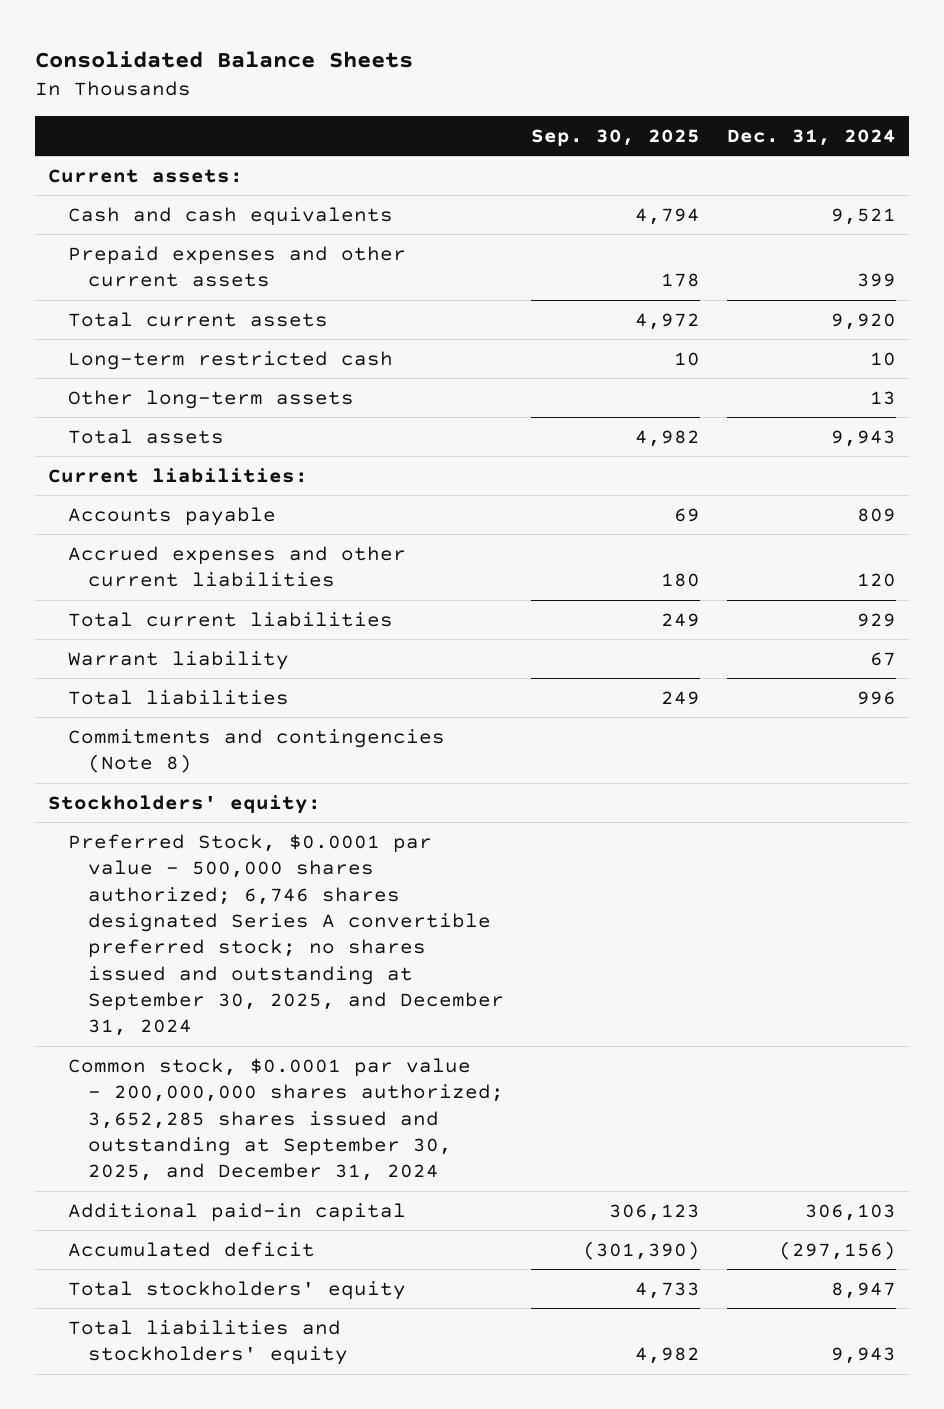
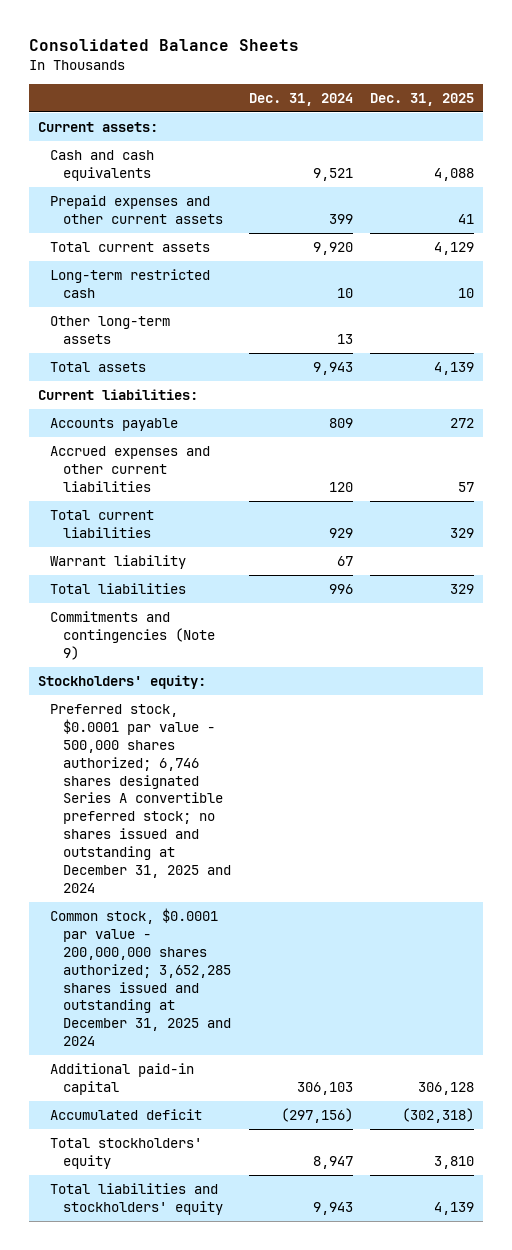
[530,128,700,146] Sep. 30, 2025 -> none
none -> [370,92,475,106] Dec. 31, 2025
[67,728,445,774] Commitments and contingencies (Note 8) -> [50,611,215,660] Commitments and contingencies (Note 9)
[67,833,504,1037] Preferred Stock, $0.0001 par value - 500,000 shares authorized; 6,746 shares designated Series A convertible preferred stock; no shares issued and outstanding at September 30, 2025, and December 31, 2024 -> [50,704,231,893] Preferred stock, $0.0001 par value - 500,000 shares authorized; 6,746 shares designated Series A convertible preferred stock; no shares issued and outstanding at December 31, 2025 and 2024
[67,1057,504,1182] Common stock, $0.0001 par value - 200,000,000 shares authorized; 3,652,285 shares issued and outstanding at September 30, 2025, and December 31, 2024 -> [50,908,231,1047] Common stock, $0.0001 par value - 200,000,000 shares authorized; 3,652,285 shares issued and outstanding at December 31, 2025 and 2024

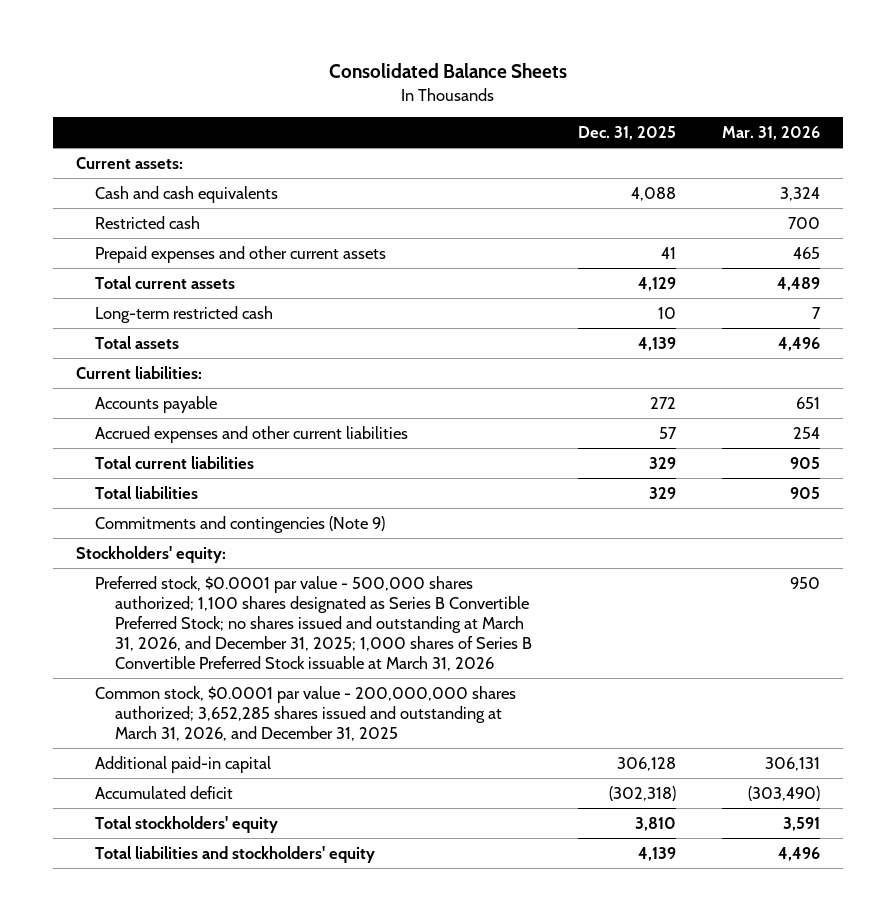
[248,92,353,106] Dec. 31, 2024 -> none
none -> [722,125,821,140] Mar. 31, 2026
none -> [95,215,201,229] Restricted cash
[50,316,171,345] Other long-term assets -> none
[50,555,187,570] Warrant liability -> none
[50,704,231,893] Preferred stock, $0.0001 par value - 500,000 shares authorized; 6,746 shares designated Series A convertible preferred stock; no shares issued and outstanding at December 31, 2025 and 2024 -> [95,575,533,671] Preferred stock, $0.0001 par value - 500,000 shares authorized; 1,100 shares designated as Series B Convertible Preferred Stock; no shares issued and outstanding at March 31, 2026, and December 31, 2025; 1,000 shares of Series B Convertible Preferred Stock issuable at March 31, 2026
[50,908,231,1047] Common stock, $0.0001 par value - 200,000,000 shares authorized; 3,652,285 shares issued and outstanding at December 31, 2025 and 2024 -> [95,685,517,741] Common stock, $0.0001 par value - 200,000,000 shares authorized; 3,652,285 shares issued and outstanding at March 31, 2026, and December 31, 2025

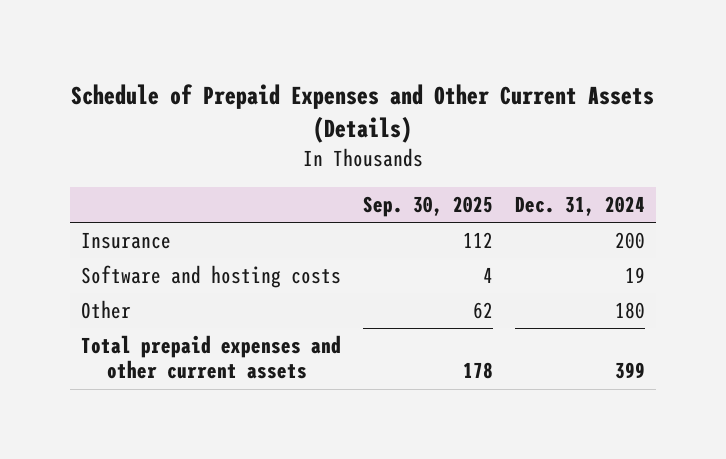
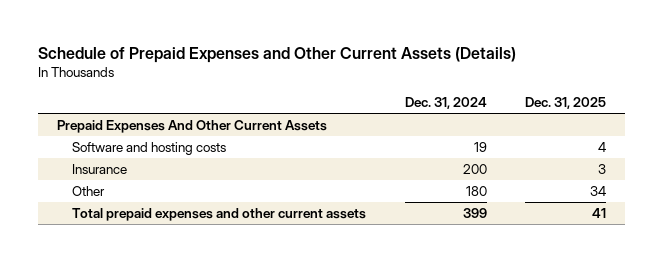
[363,196,494,218] Sep. 30, 2025 -> none
none -> [524,97,606,110] Dec. 31, 2025
none -> [56,120,327,134] Prepaid Expenses And Other Current Assets
[81,232,172,250] Insurance -> [72,164,128,175] Insurance

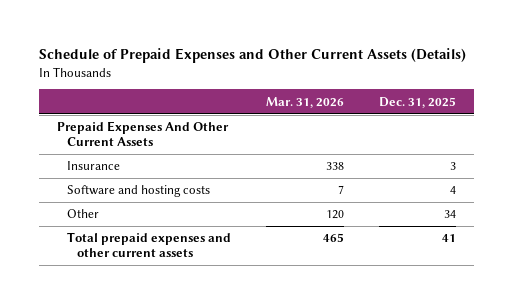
[404,97,487,110] Dec. 31, 2024 -> none
none -> [265,96,344,108] Mar. 31, 2026
[72,142,227,156] Software and hosting costs -> [66,185,210,198] Software and hosting costs

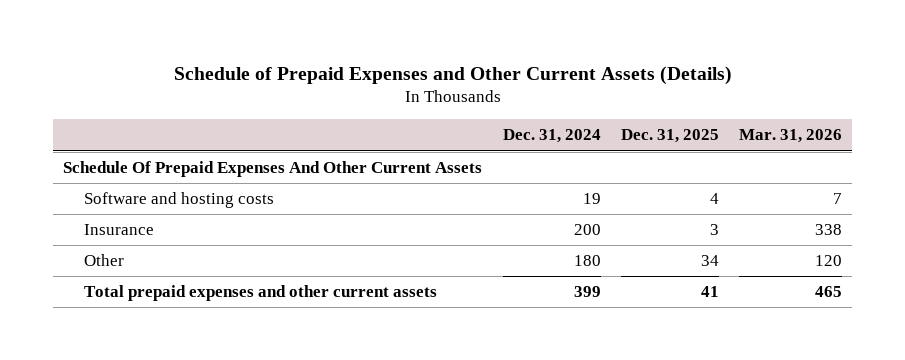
none -> [502,129,601,144] Dec. 31, 2024
[56,121,229,147] Prepaid Expenses And Other Current Assets -> [63,161,483,178] Schedule Of Prepaid Expenses And Other Current Assets
[66,161,120,171] Insurance -> [83,224,154,236] Insurance

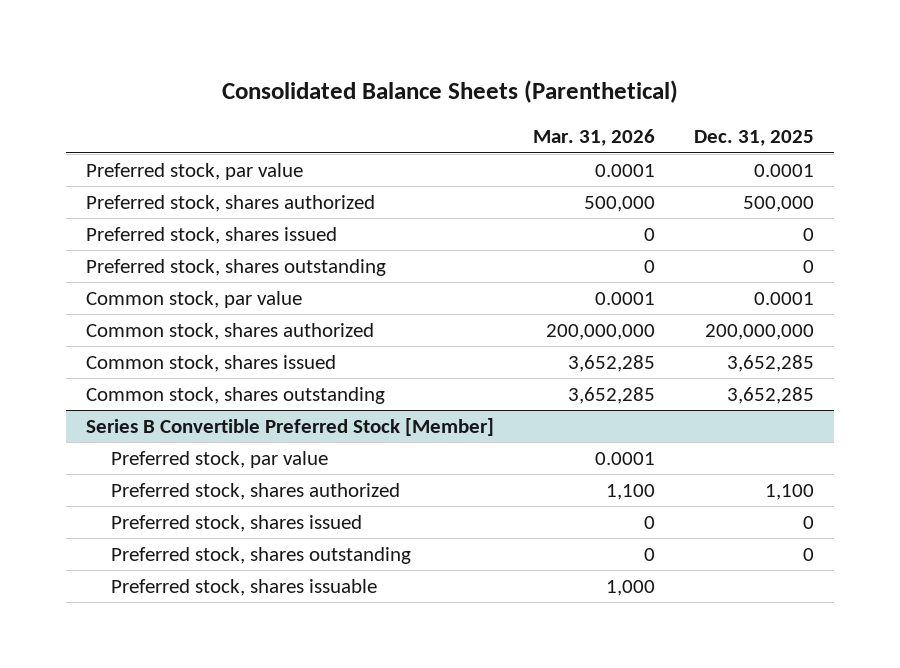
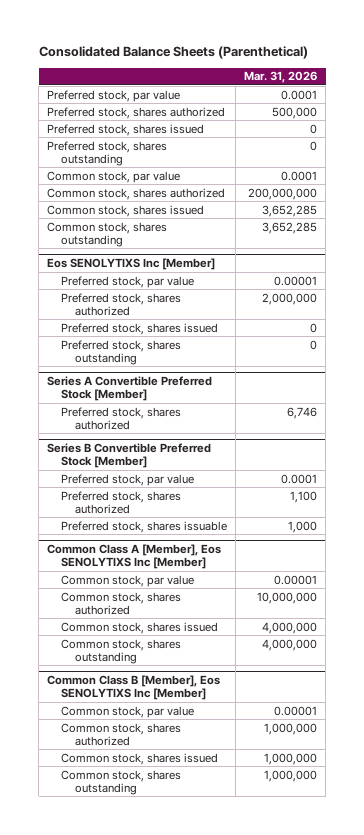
[694,130,815,147] Dec. 31, 2025 -> none
none -> [47,258,216,271] Eos SENOLYTIXS Inc [Member]
none -> [61,275,195,288] Preferred stock, par value
none -> [61,292,182,316] Preferred stock, shares authorized
none -> [61,322,219,335] Preferred stock, shares issued
none -> [61,339,182,365] Preferred stock, shares outstanding
none -> [47,376,213,402] Series A Convertible Preferred Stock [Member]
none -> [61,406,182,430] Preferred stock, shares authorized
[111,515,363,533] Preferred stock, shares issued -> none
[111,547,412,565] Preferred stock, shares outstanding -> none
none -> [47,544,222,570] Common Class A [Member], Eos SENOLYTIXS Inc [Member]
none -> [61,574,195,587] Common stock, par value
none -> [61,591,182,615] Common stock, shares authorized
none -> [61,621,219,634] Common stock, shares issued
none -> [61,638,182,664] Common stock, shares outstanding
none -> [47,675,221,701] Common Class B [Member], Eos SENOLYTIXS Inc [Member]
none -> [61,705,195,718] Common stock, par value
none -> [61,722,182,746] Common stock, shares authorized
none -> [61,752,219,765] Common stock, shares issued
none -> [61,769,182,795] Common stock, shares outstanding

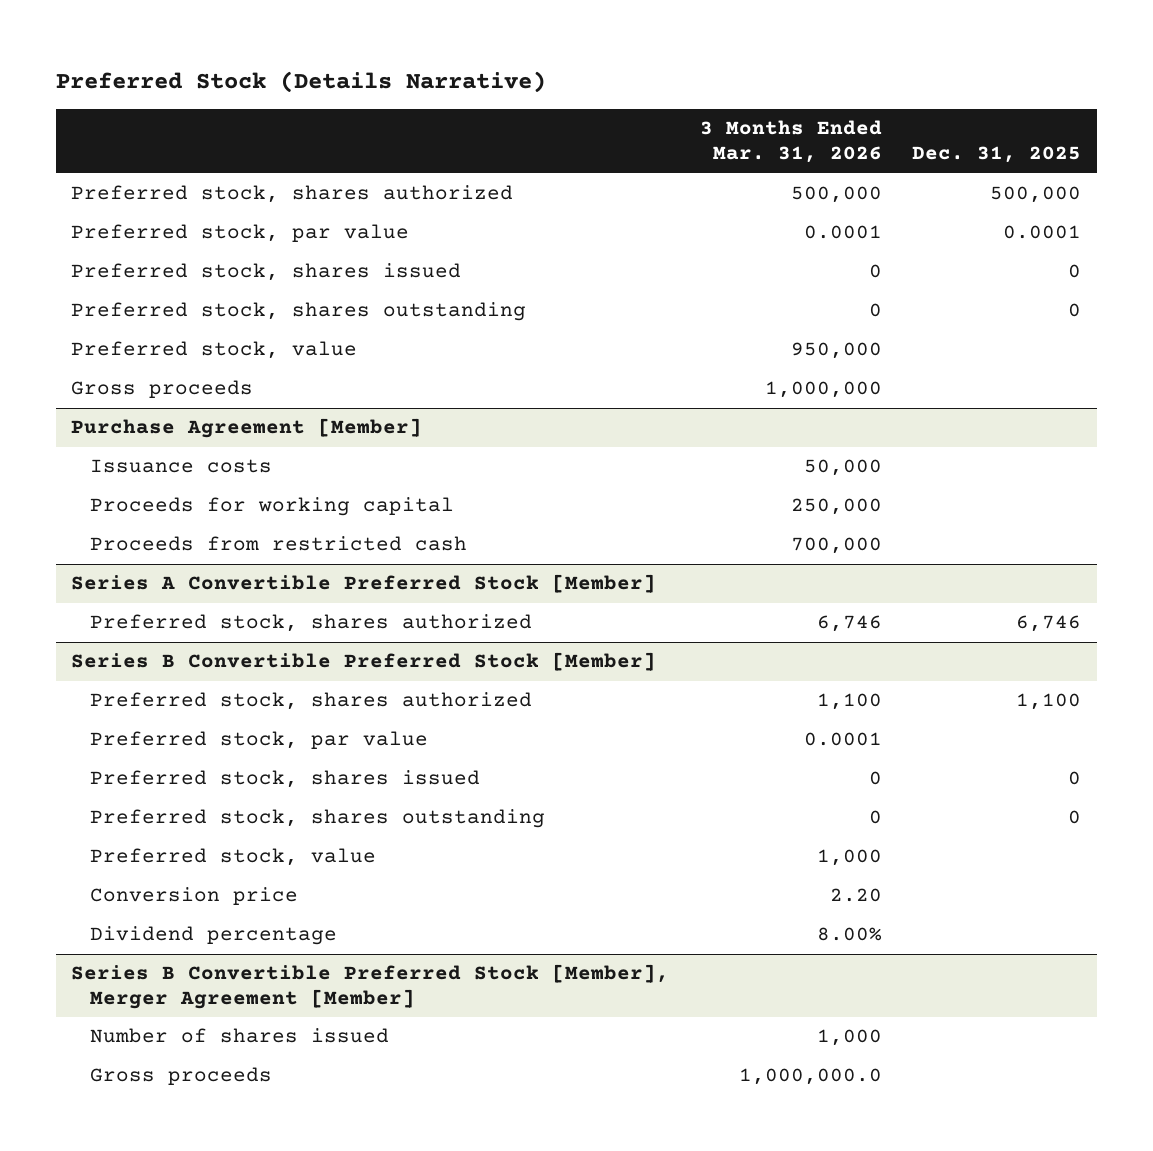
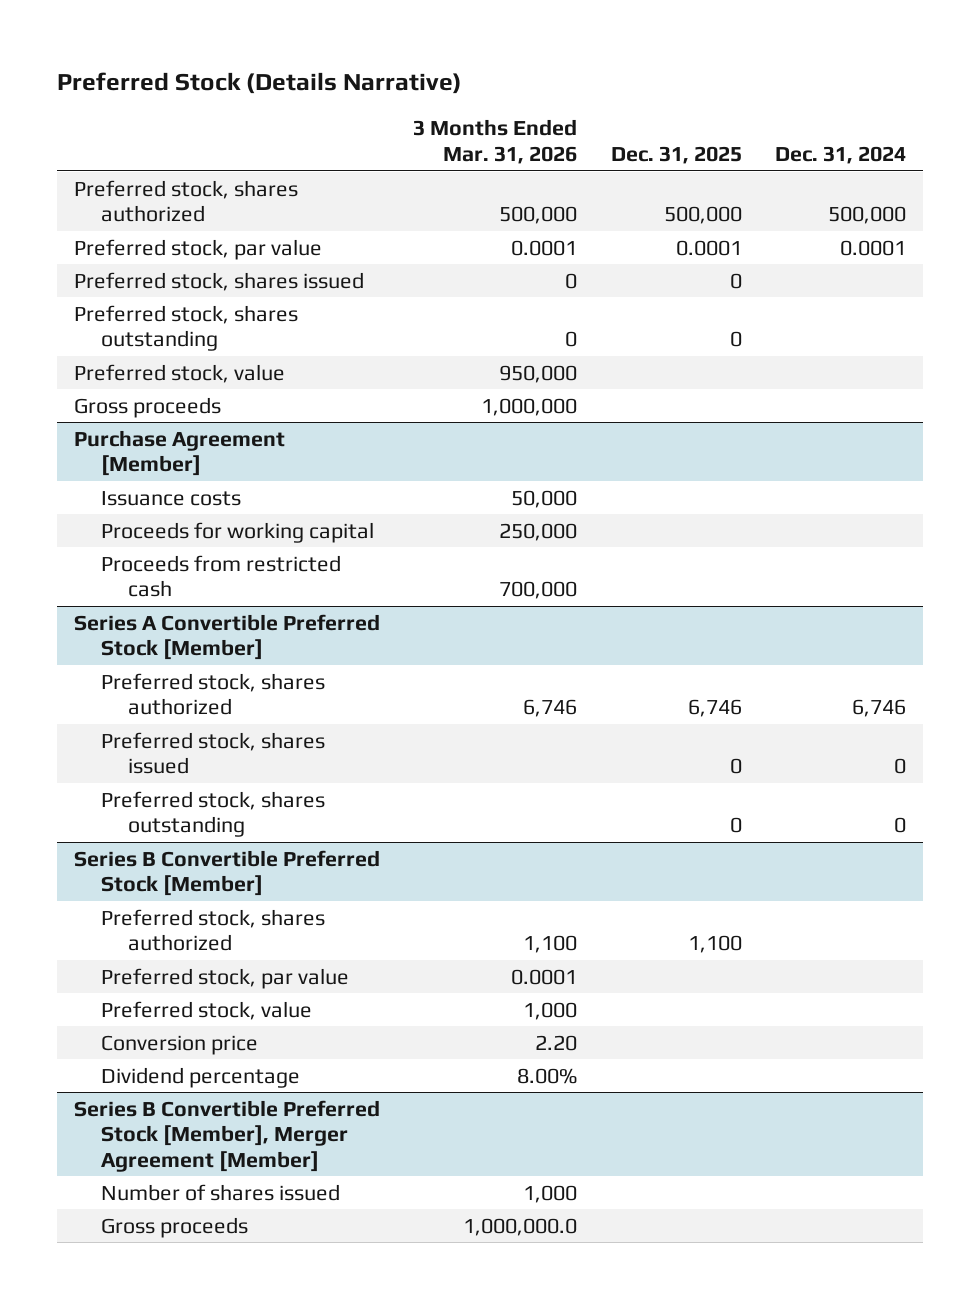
none -> [775,146,907,165] Dec. 31, 2024
none -> [101,731,326,775] Preferred stock, shares issued
none -> [101,790,326,838] Preferred stock, shares outstanding
[90,770,481,789] Preferred stock, shares issued -> none
[90,809,546,829] Preferred stock, shares outstanding -> none

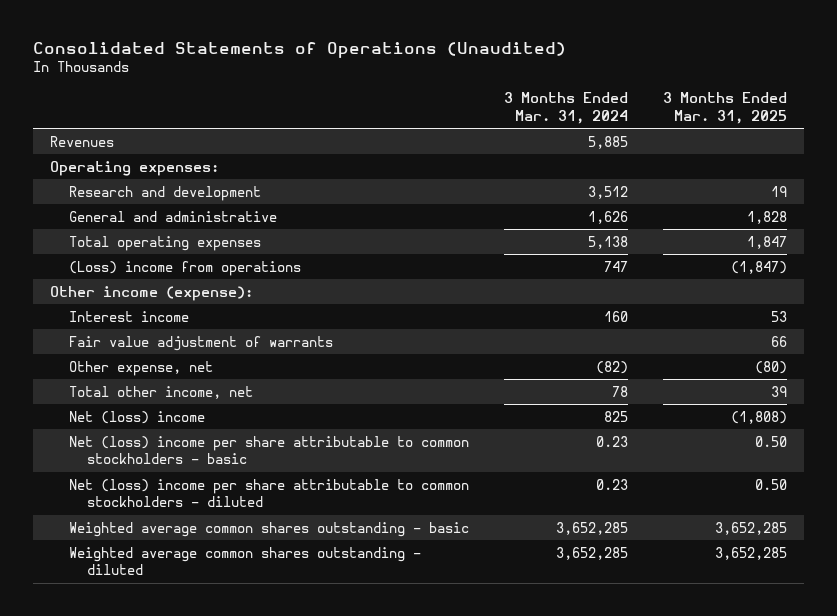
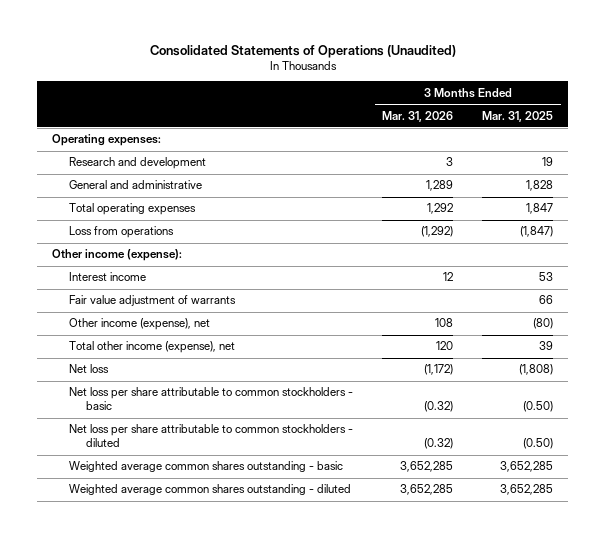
[503,92,628,124] 3 Months Ended Mar. 31, 2024 -> none
none -> [382,110,454,122] Mar. 31, 2026
[50,135,115,147] Revenues -> none
[68,260,301,276] (Loss) income from operations -> [68,226,174,239] Loss from operations
[68,360,213,376] Other expense, net -> [68,318,210,331] Other income (expense), net
[68,385,253,399] Total other income, net -> [68,341,235,354] Total other income (expense), net
[68,410,205,424] Net (loss) income -> [68,364,109,374] Net loss
[68,435,469,464] Net (loss) income per share attributable to common stockholders - basic -> [68,387,353,411] Net loss per share attributable to common stockholders - basic
[754,435,787,447] 0.50 -> [523,401,554,413] (0.50)
[68,478,469,507] Net (loss) income per share attributable to common stockholders - diluted -> [68,424,353,448] Net loss per share attributable to common stockholders - diluted
[754,478,787,490] 0.50 -> [523,438,554,450] (0.50)

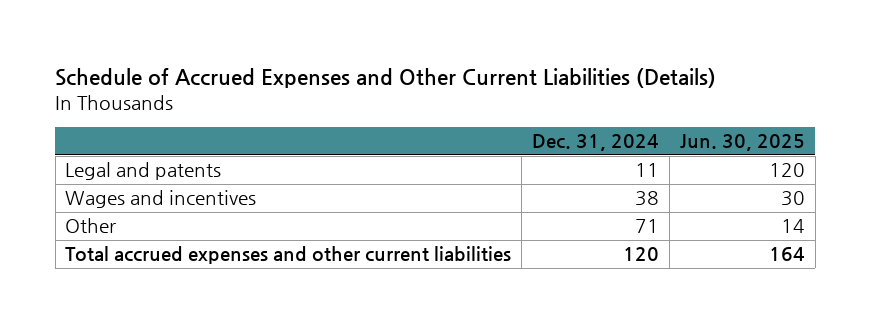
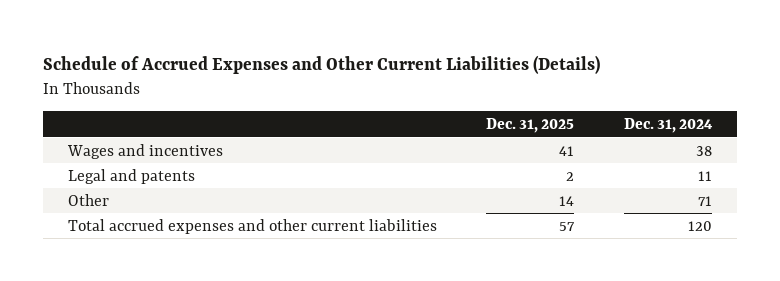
[679,134,805,152] Jun. 30, 2025 -> none
none -> [486,117,575,133] Dec. 31, 2025
[65,162,222,181] Legal and patents -> [67,168,195,184] Legal and patents

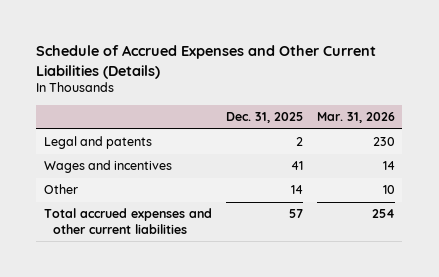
[624,117,714,133] Dec. 31, 2024 -> none
none -> [317,112,396,124] Mar. 31, 2026
[66,143,223,159] Wages and incentives -> [43,160,172,174] Wages and incentives

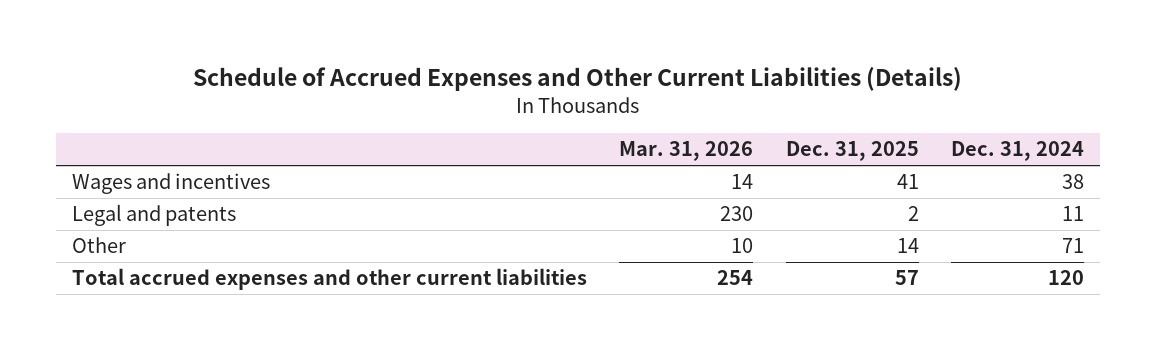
none -> [951,141,1085,162] Dec. 31, 2024
[43,136,152,150] Legal and patents -> [71,204,236,227] Legal and patents

